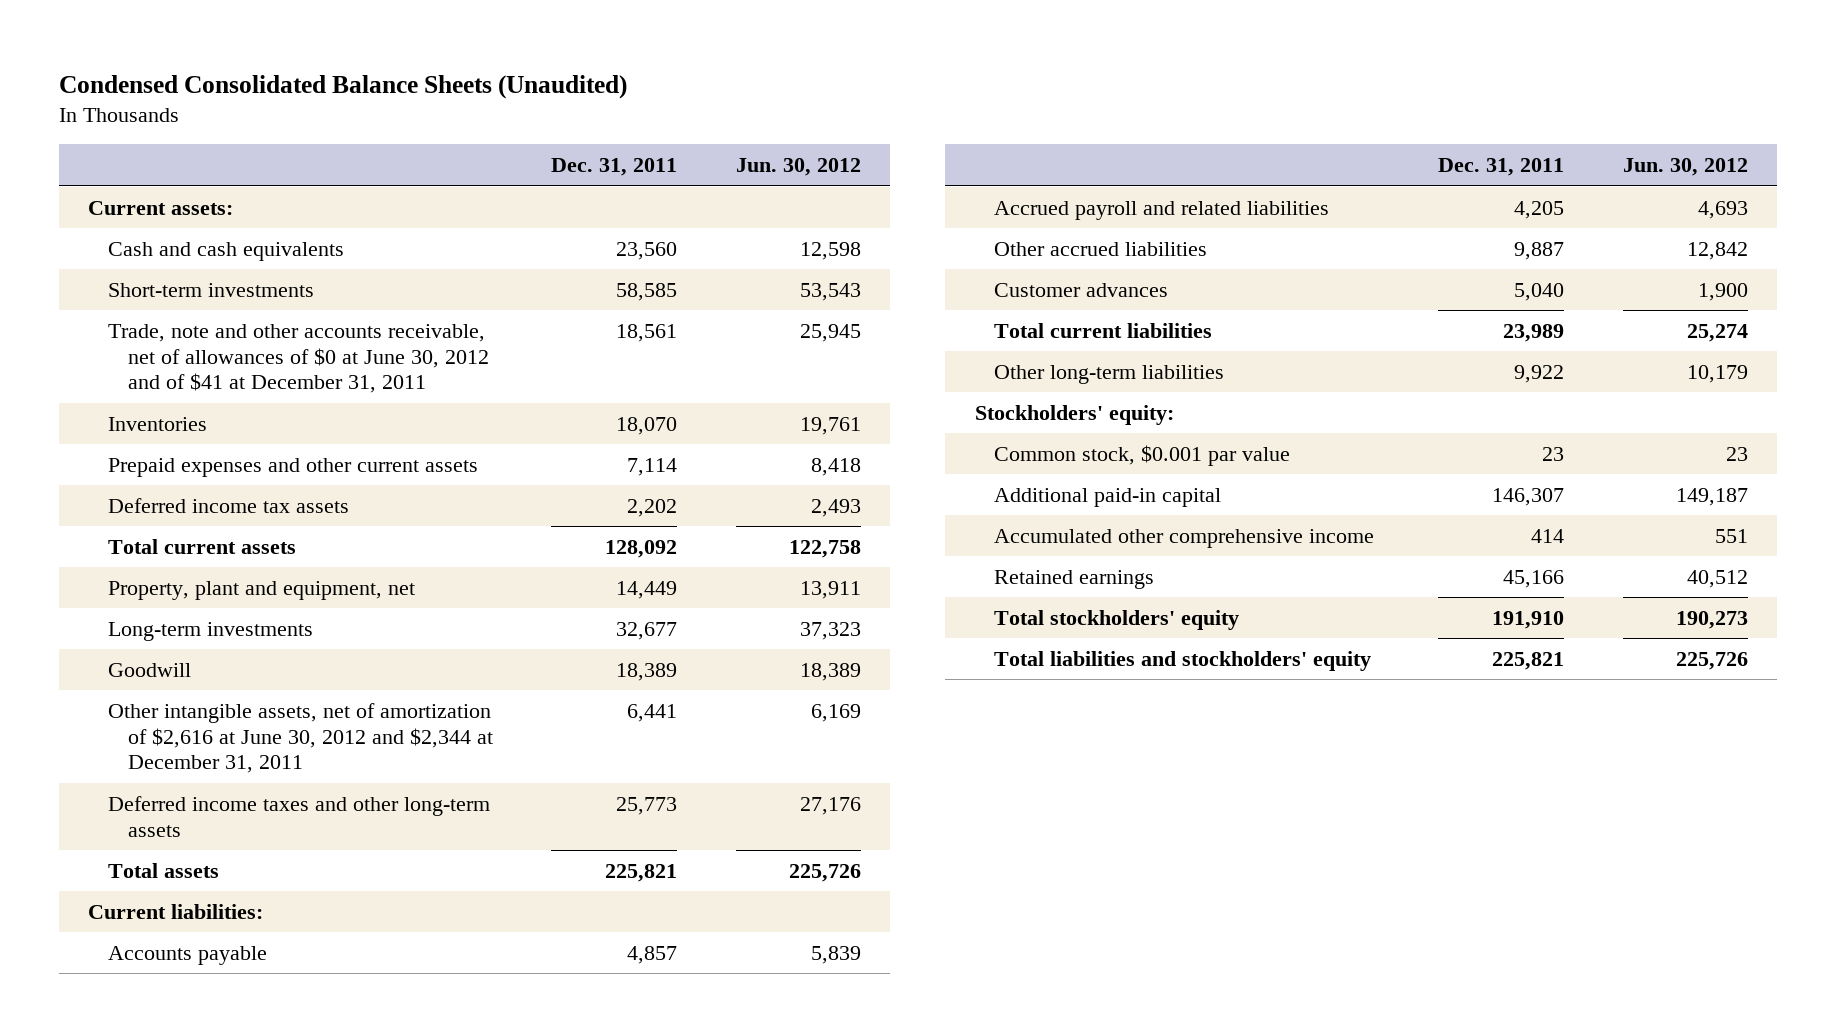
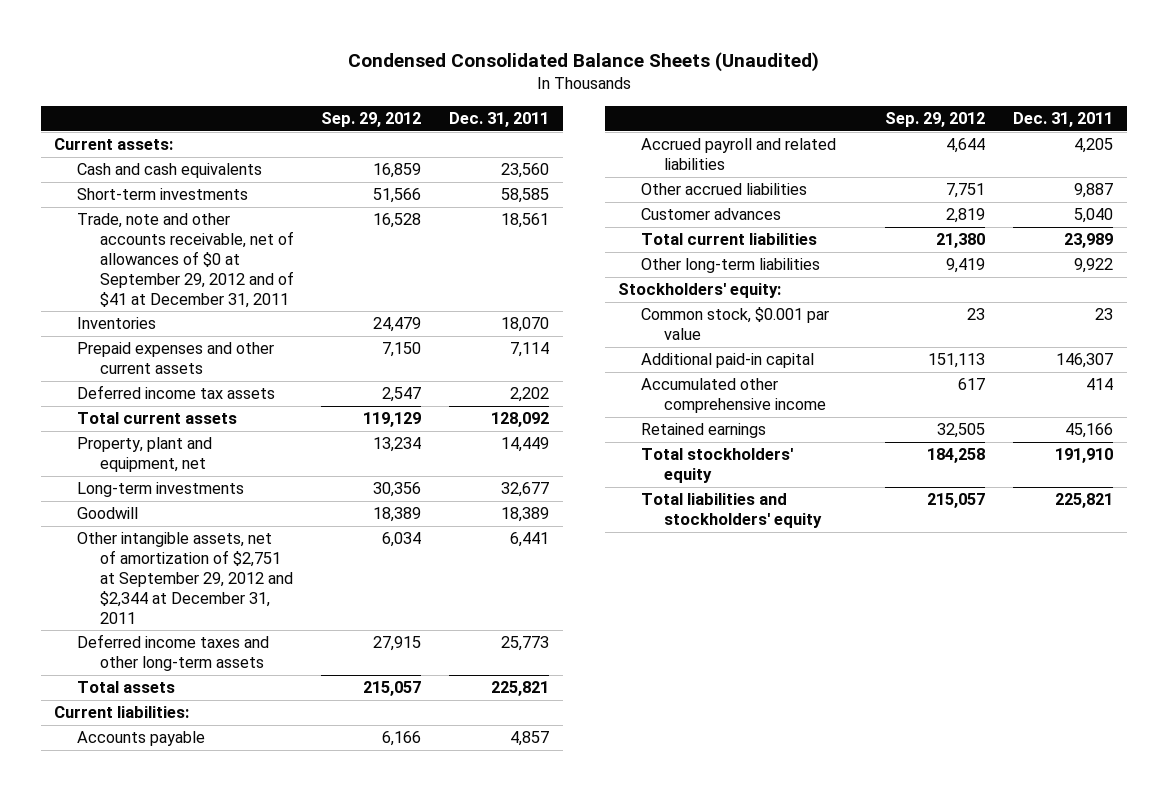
[735,158,861,177] Jun. 30, 2012 -> none
none -> [321,112,422,128] Sep. 29, 2012
[107,323,489,394] Trade, note and other accounts receivable, net of allowances of $0 at June 30, 2012 and of $41 at December 31, 2011 -> [77,213,294,308] Trade, note and other accounts receivable, net of allowances of $0 at September 29, 2012 and of $41 at December 31, 2011
[107,702,493,774] Other intangible assets, net of amortization of $2,616 at June 30, 2012 and $2,344 at December 31, 2011 -> [77,532,293,624] Other intangible assets, net of amortization of $2,751 at September 29, 2012 and $2,344 at December 31, 2011

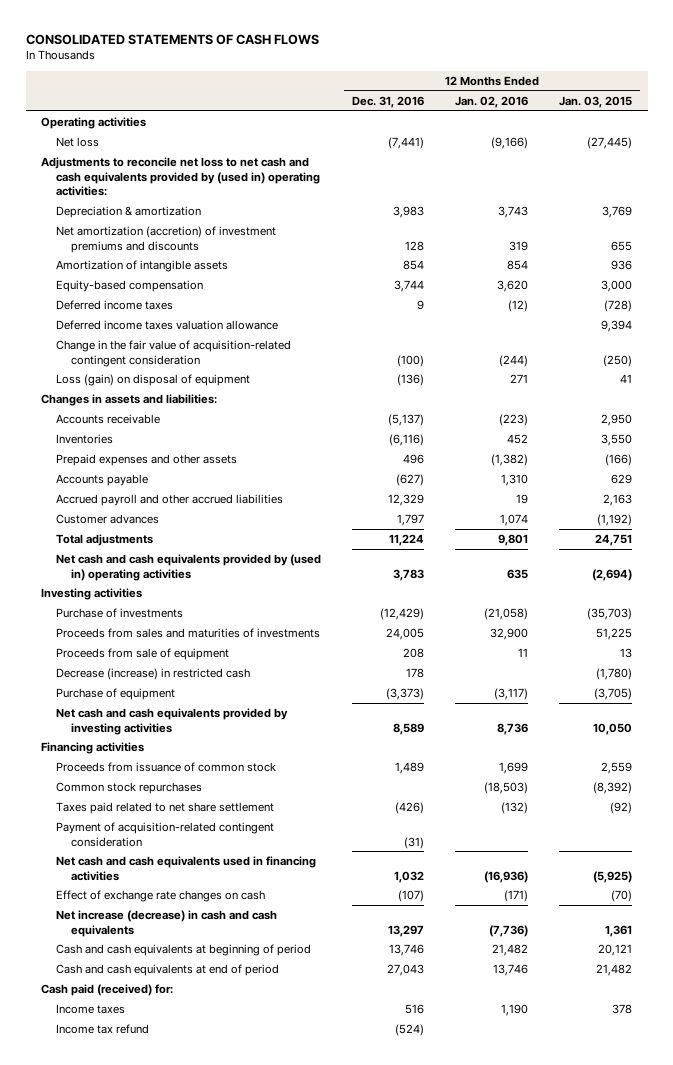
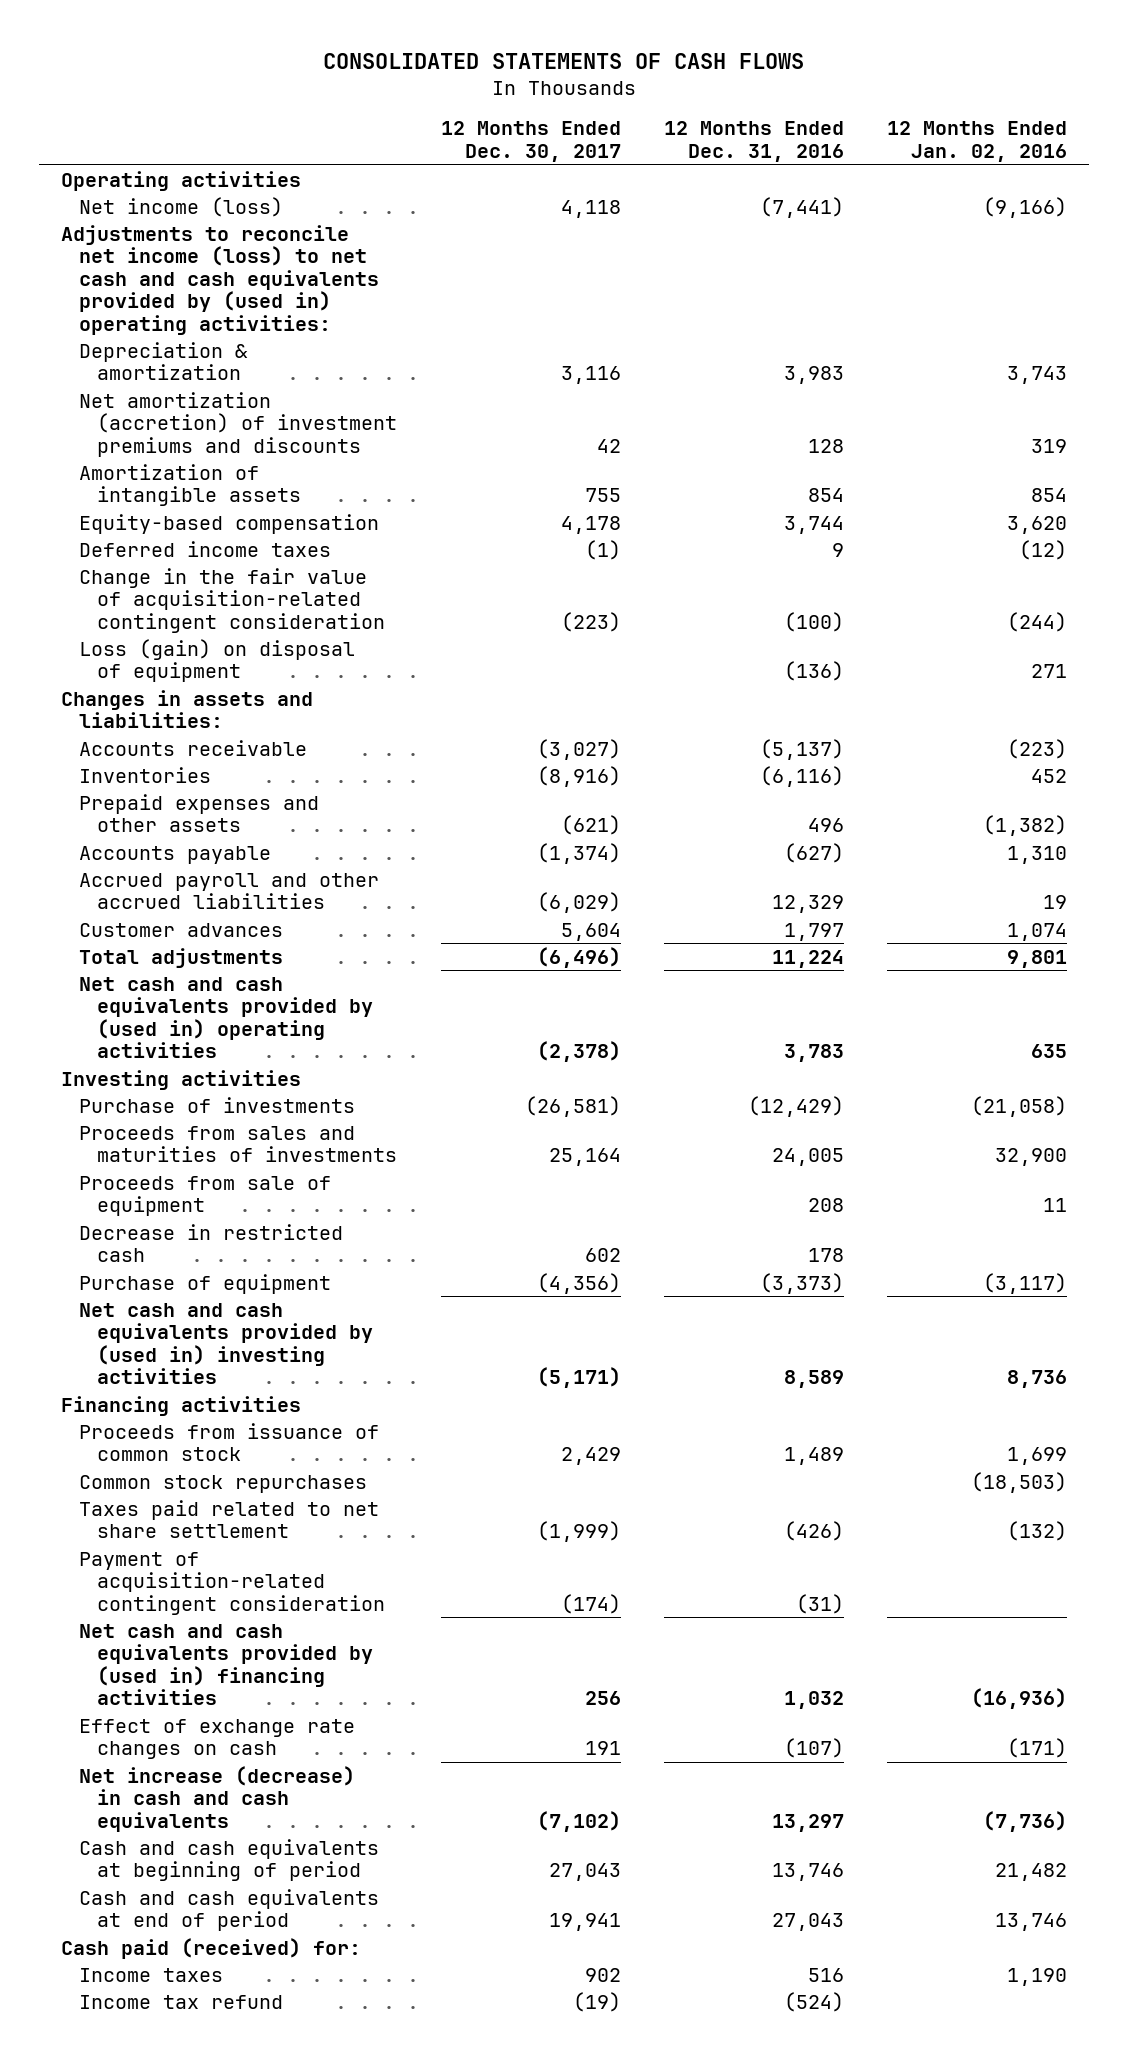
[559,95,633,108] Jan. 03, 2015 -> none
none -> [440,121,621,162] 12 Months Ended Dec. 30, 2017
[56,137,100,148] Net loss -> [79,196,284,217] Net income (loss)
[41,157,321,196] Adjustments to reconcile net loss to net cash and cash equivalents provided by (used in) operating activities: -> [60,224,380,335] Adjustments to reconcile net income (loss) to net cash and cash equivalents provided by (used in) operating activities:
[56,320,279,331] Deferred income taxes valuation allowance -> none
[56,668,251,681] Decrease (increase) in restricted cash -> [79,1223,344,1263] Decrease in restricted cash
[56,708,289,735] Net cash and cash equivalents provided by investing activities -> [79,1302,374,1385] Net cash and cash equivalents provided by (used in) investing activities
[56,856,317,881] Net cash and cash equivalents used in financing activities -> [79,1623,374,1706] Net cash and cash equivalents provided by (used in) financing activities

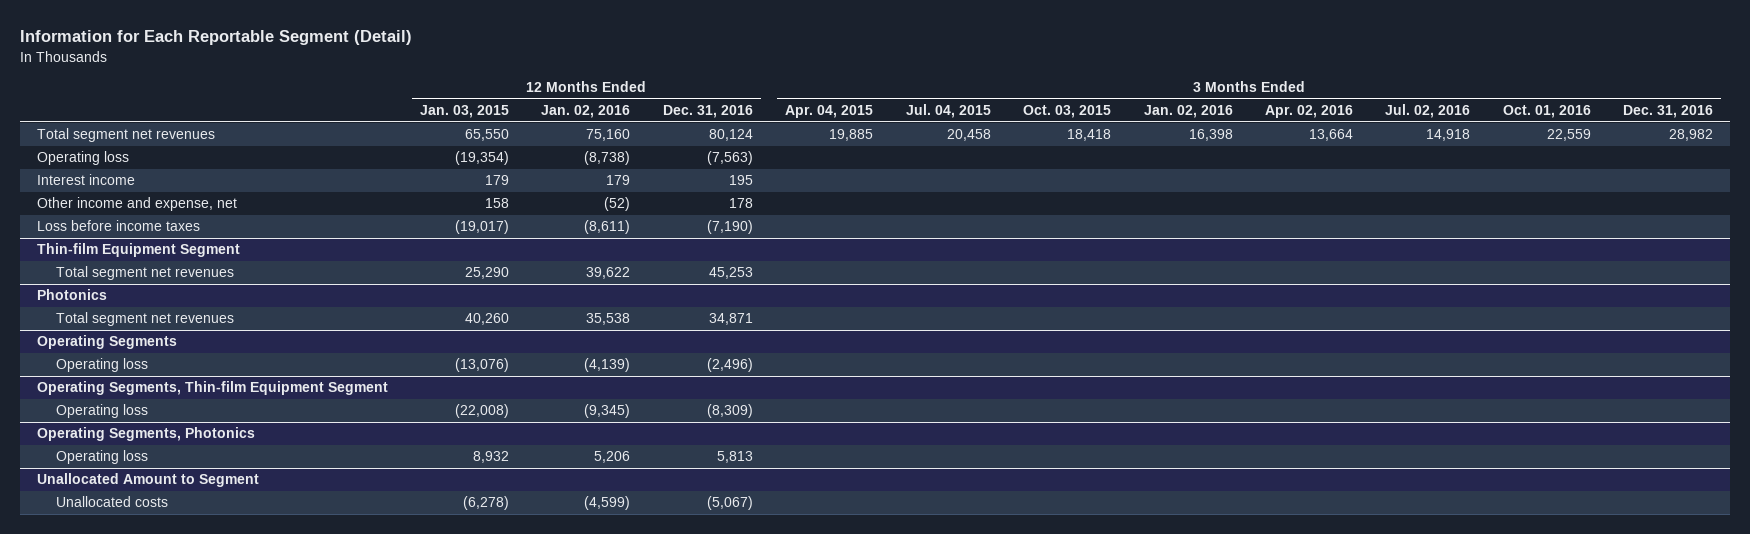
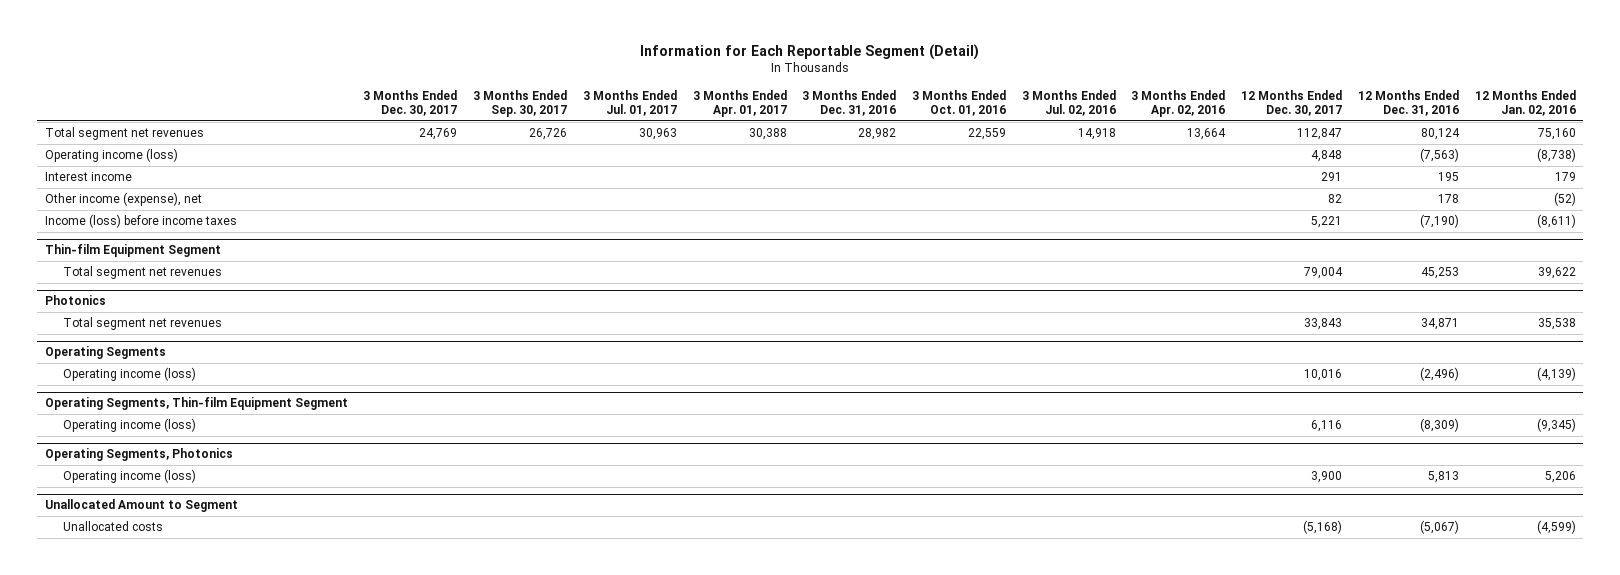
[420,105,510,119] Jan. 03, 2015 -> none
[785,105,874,119] Apr. 04, 2015 -> none
[905,104,991,119] Jul. 04, 2015 -> none
[1023,105,1112,119] Oct. 03, 2015 -> none
[1143,105,1233,119] Jan. 02, 2016 -> none
none -> [363,89,458,116] 3 Months Ended Dec. 30, 2017
none -> [473,89,568,117] 3 Months Ended Sep. 30, 2017
none -> [582,89,677,116] 3 Months Ended Jul. 01, 2017
none -> [692,89,787,117] 3 Months Ended Apr. 01, 2017
none -> [1241,89,1343,116] 12 Months Ended Dec. 30, 2017
[36,151,129,166] Operating loss -> [44,148,178,163] Operating income (loss)
[36,197,237,212] Other income and expense, net -> [44,192,202,207] Other income (expense), net
[36,220,200,232] Loss before income taxes -> [44,214,237,229] Income (loss) before income taxes
[56,358,149,373] Operating loss -> [63,367,197,382] Operating income (loss)
[56,404,149,419] Operating loss -> [63,418,197,433] Operating income (loss)
[56,450,149,465] Operating loss -> [63,469,197,484] Operating income (loss)

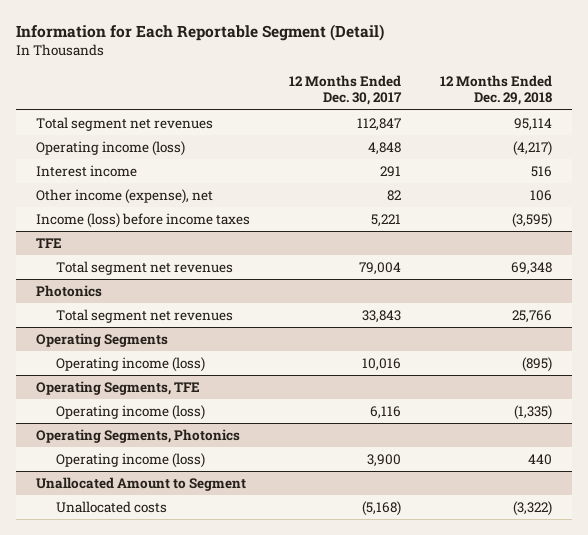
[363,89,458,116] 3 Months Ended Dec. 30, 2017 -> none
[473,89,568,117] 3 Months Ended Sep. 30, 2017 -> none
[582,89,677,116] 3 Months Ended Jul. 01, 2017 -> none
[692,89,787,117] 3 Months Ended Apr. 01, 2017 -> none
[802,89,897,116] 3 Months Ended Dec. 31, 2016 -> none
[911,89,1006,116] 3 Months Ended Oct. 01, 2016 -> none
[1021,89,1116,116] 3 Months Ended Jul. 02, 2016 -> none
[1131,89,1226,117] 3 Months Ended Apr. 02, 2016 -> none
[1357,89,1459,116] 12 Months Ended Dec. 31, 2016 -> none
[1474,89,1576,116] 12 Months Ended Jan. 02, 2016 -> none
none -> [440,74,553,106] 12 Months Ended Dec. 29, 2018
[44,244,221,258] Thin-film Equipment Segment -> [36,237,63,248] TFE
[44,397,348,411] Operating Segments, Thin-film Equipment Segment -> none
none -> [36,380,201,395] Operating Segments, TFE

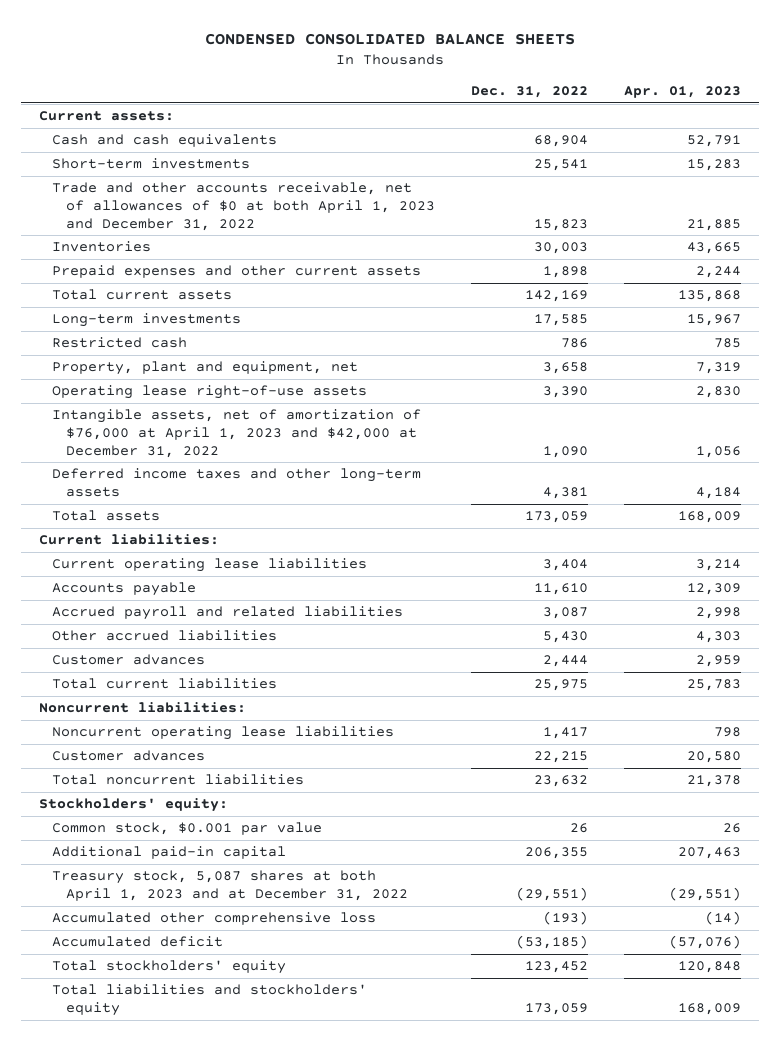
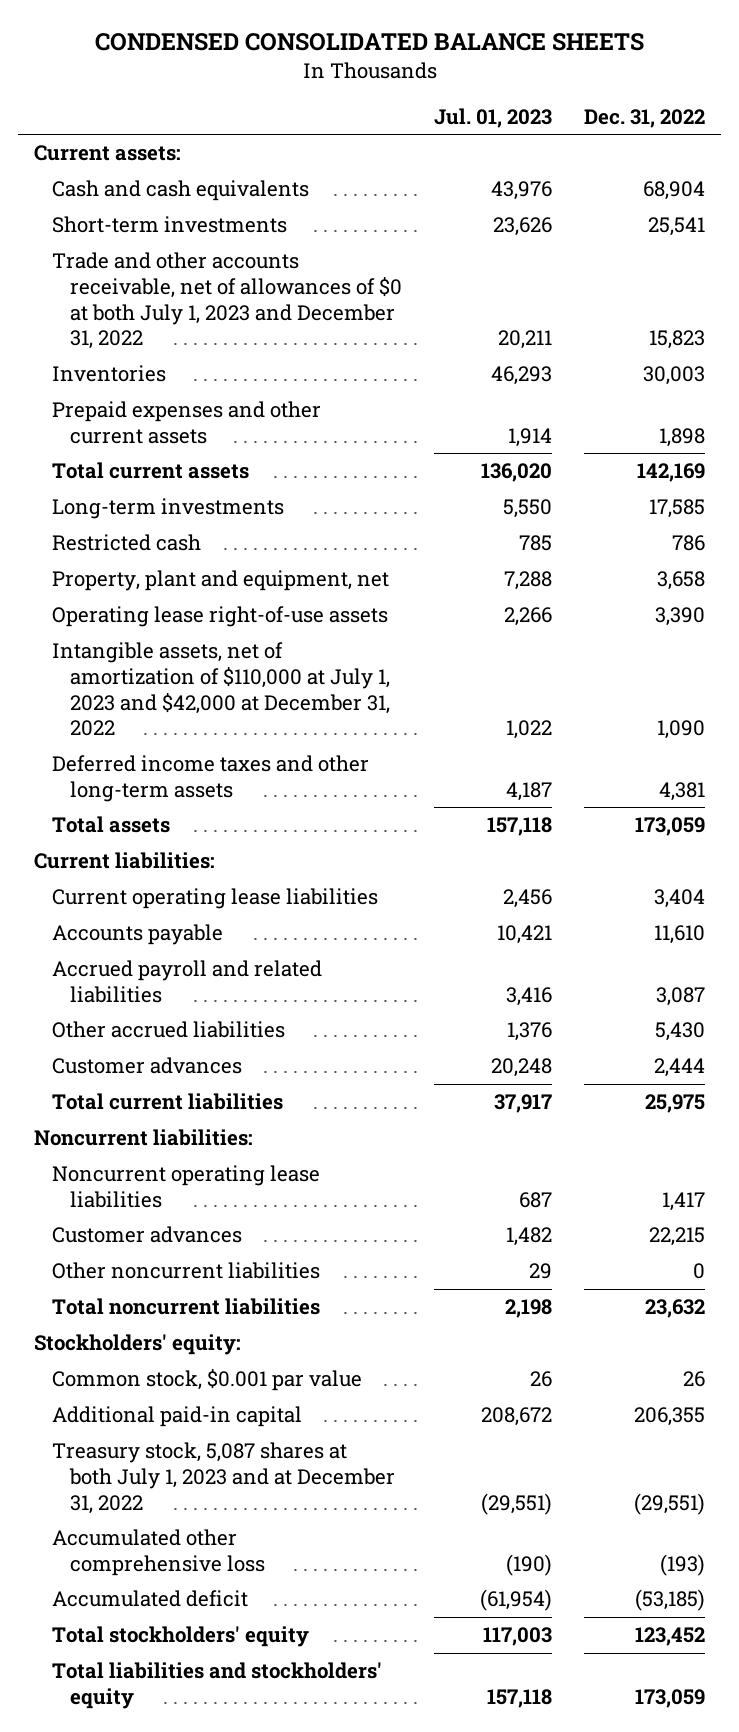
[623,86,741,99] Apr. 01, 2023 -> none
none -> [434,107,553,128] Jul. 01, 2023
[52,182,435,232] Trade and other accounts receivable, net of allowances of $0 at both April 1, 2023 and December 31, 2022 -> [52,252,403,350] Trade and other accounts receivable, net of allowances of $0 at both July 1, 2023 and December 31, 2022
[52,409,422,459] Intangible assets, net of amortization of $76,000 at April 1, 2023 and $42,000 at December 31, 2022 -> [52,642,391,737] Intangible assets, net of amortization of $110,000 at July 1, 2023 and $42,000 at December 31, 2022
none -> [52,1262,321,1280] Other noncurrent liabilities
[52,870,408,902] Treasury stock, 5,087 shares at both April 1, 2023 and at December 31, 2022 -> [52,1442,396,1514] Treasury stock, 5,087 shares at both July 1, 2023 and at December 31, 2022

